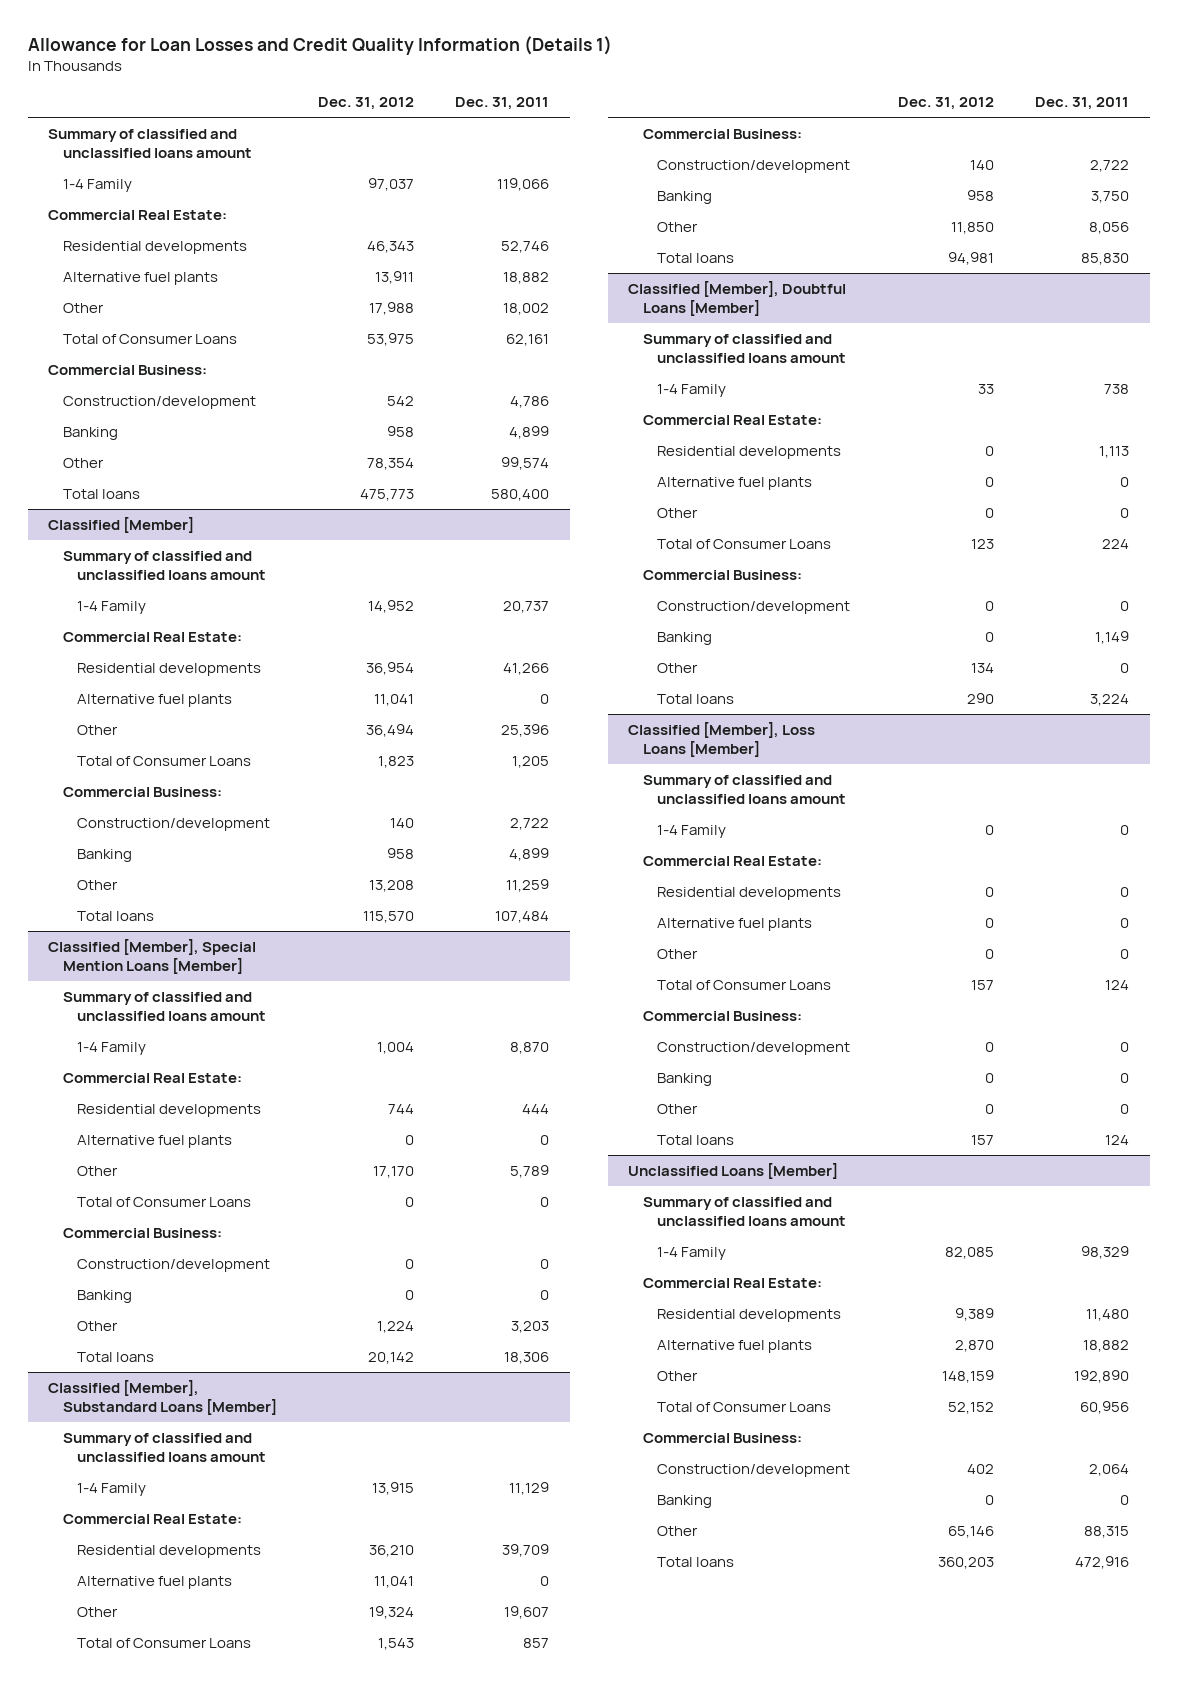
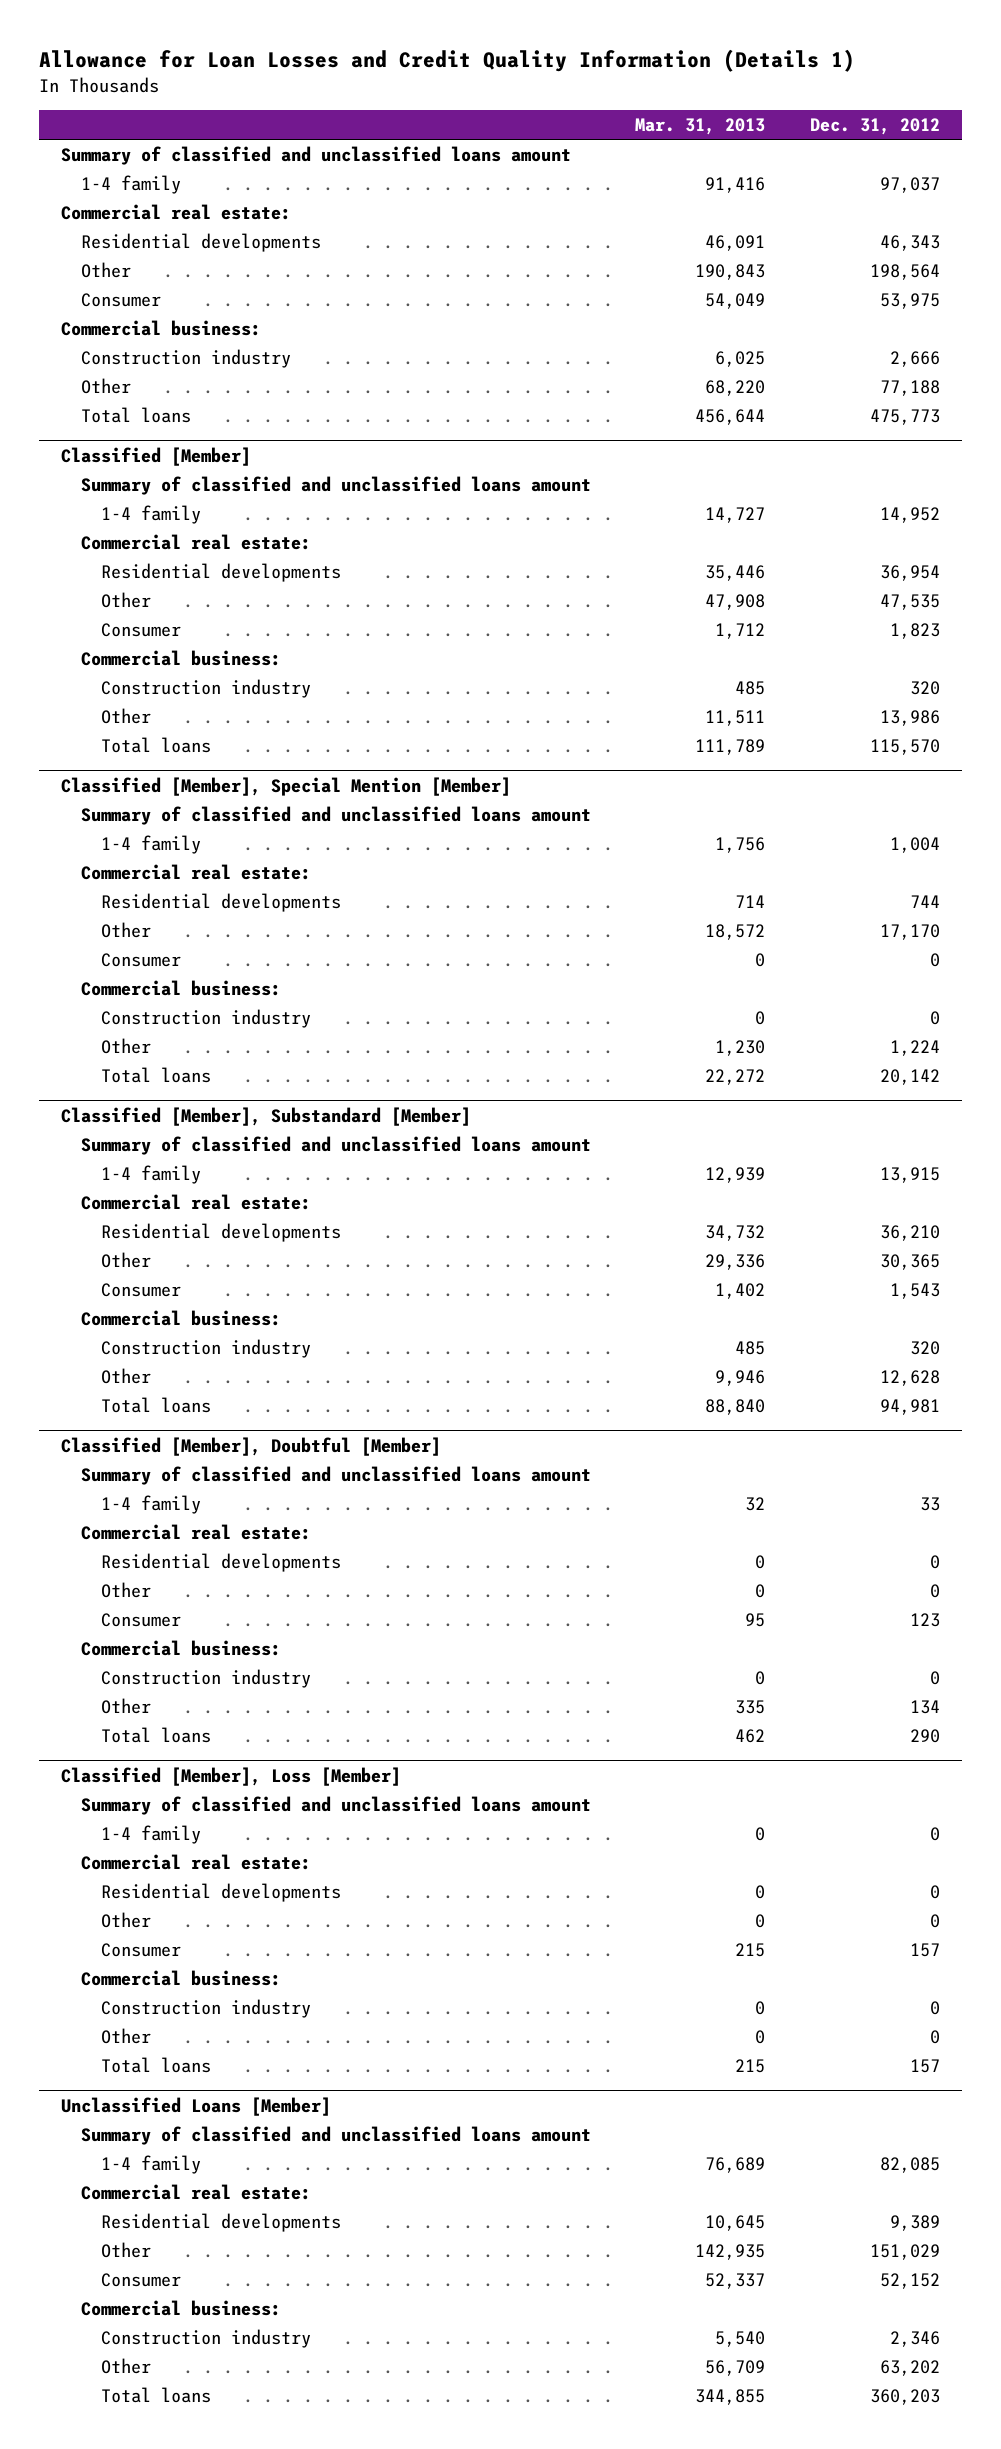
[455,97,550,111] Dec. 31, 2011 -> none
none -> [635,117,766,135] Mar. 31, 2013
[62,178,132,192] 1-4 Family -> [81,175,182,195] 1-4 family
[48,209,228,220] Commercial Real Estate: -> [61,204,292,221] Commercial real estate:
[62,271,218,285] Alternative fuel plants -> none
[62,426,118,440] Banking -> none
[369,301,415,315] 17,988 -> [869,264,940,281] 198,564
[62,333,237,344] Total of Consumer Loans -> [81,293,162,308] Consumer
[48,364,208,375] Commercial Business: -> [61,320,262,337] Commercial business:
[62,395,256,409] Construction/development -> [81,349,292,369] Construction industry
[387,395,415,406] 542 -> [889,351,940,368] 2,666
[367,457,415,470] 78,354 -> [879,380,940,397] 77,188
[77,600,147,614] 1-4 Family -> [101,505,202,525] 1-4 family
[62,631,242,642] Commercial Real Estate: -> [81,534,312,551] Commercial real estate:
[77,693,233,707] Alternative fuel plants -> none
[77,848,133,862] Banking -> none
[366,723,415,737] 36,494 -> [879,594,940,611] 47,535
[77,755,252,766] Total of Consumer Loans -> [101,623,182,638] Consumer
[62,786,222,797] Commercial Business: -> [81,650,282,667] Commercial business:
[77,817,271,831] Construction/development -> [101,679,312,699] Construction industry
[390,817,415,828] 140 -> [909,681,940,696] 320
[369,879,415,892] 13,208 -> [879,710,940,727] 13,986
[48,938,257,975] Classified [Member], Special Mention Loans [Member] -> [61,776,512,796] Classified [Member], Special Mention [Member]
[77,1041,147,1055] 1-4 Family -> [101,835,202,855] 1-4 family
[62,1072,242,1083] Commercial Real Estate: -> [81,864,312,881] Commercial real estate:
[77,1134,233,1148] Alternative fuel plants -> none
[77,1289,133,1303] Banking -> none
[77,1196,252,1207] Total of Consumer Loans -> [101,953,182,968] Consumer
[62,1227,222,1238] Commercial Business: -> [81,980,282,997] Commercial business:
[77,1258,271,1272] Construction/development -> [101,1009,312,1029] Construction industry
[48,1379,277,1416] Classified [Member], Substandard Loans [Member] -> [61,1106,472,1126] Classified [Member], Substandard [Member]
[77,1482,147,1496] 1-4 Family -> [101,1165,202,1185] 1-4 family
[62,1513,242,1524] Commercial Real Estate: -> [81,1194,312,1211] Commercial real estate:
[77,1575,233,1589] Alternative fuel plants -> none
[657,190,713,204] Banking -> none
[369,1605,415,1619] 19,324 -> [879,1254,940,1271] 30,365
[77,1637,252,1648] Total of Consumer Loans -> [101,1283,182,1298] Consumer
[642,128,802,139] Commercial Business: -> [81,1310,282,1327] Commercial business:
[657,159,851,173] Construction/development -> [101,1339,312,1359] Construction industry
[970,159,995,170] 140 -> [909,1341,940,1356] 320
[951,221,995,234] 11,850 -> [879,1370,940,1387] 12,628
[628,280,847,317] Classified [Member], Doubtful Loans [Member] -> [61,1436,442,1456] Classified [Member], Doubtful [Member]
[657,383,727,397] 1-4 Family -> [101,1495,202,1515] 1-4 family
[642,414,822,425] Commercial Real Estate: -> [81,1524,312,1541] Commercial real estate:
[657,476,813,490] Alternative fuel plants -> none
[657,631,713,645] Banking -> none
[657,538,832,549] Total of Consumer Loans -> [101,1613,182,1628] Consumer
[642,569,802,580] Commercial Business: -> [81,1640,282,1657] Commercial business:
[657,600,851,614] Construction/development -> [101,1669,312,1689] Construction industry
[628,721,816,758] Classified [Member], Loss Loans [Member] -> [61,1766,402,1786] Classified [Member], Loss [Member]
[657,824,727,838] 1-4 Family -> [101,1825,202,1845] 1-4 family
[642,855,822,866] Commercial Real Estate: -> [81,1854,312,1871] Commercial real estate:
[657,917,813,931] Alternative fuel plants -> none
[657,1072,713,1086] Banking -> none
[657,979,832,990] Total of Consumer Loans -> [101,1943,182,1958] Consumer
[642,1010,802,1021] Commercial Business: -> [81,1970,282,1987] Commercial business:
[657,1041,851,1055] Construction/development -> [101,1999,312,2019] Construction industry
[657,1246,727,1260] 1-4 Family -> [101,2155,202,2175] 1-4 family
[642,1277,822,1288] Commercial Real Estate: -> [81,2184,312,2201] Commercial real estate:
[657,1339,813,1353] Alternative fuel plants -> none
[657,1494,713,1508] Banking -> none
[942,1369,995,1383] 148,159 -> [869,2244,940,2261] 151,029
[657,1401,832,1412] Total of Consumer Loans -> [101,2273,182,2288] Consumer
[642,1432,802,1443] Commercial Business: -> [81,2300,282,2317] Commercial business:
[657,1463,851,1477] Construction/development -> [101,2329,312,2349] Construction industry
[967,1463,995,1474] 402 -> [889,2331,940,2348] 2,346
[948,1525,995,1538] 65,146 -> [879,2360,940,2377] 63,202

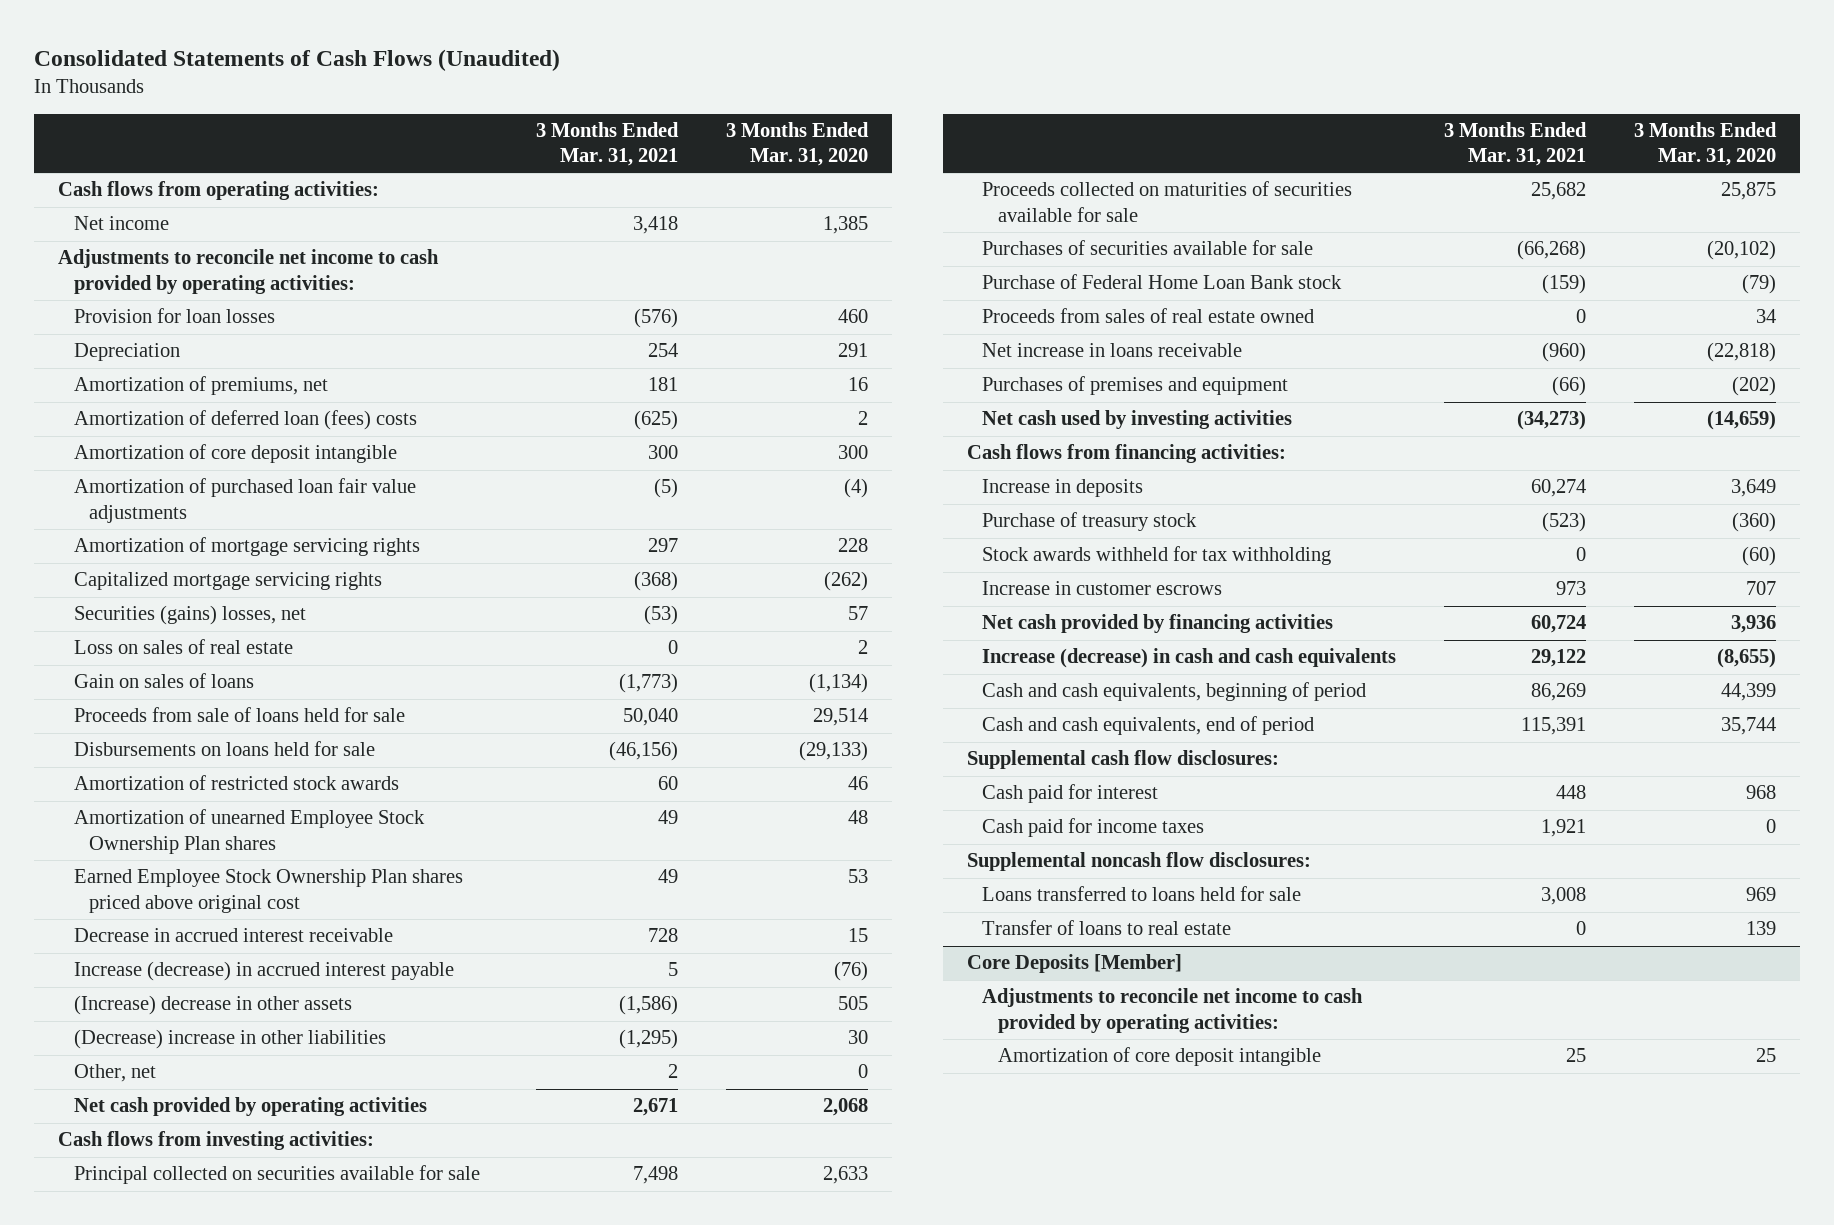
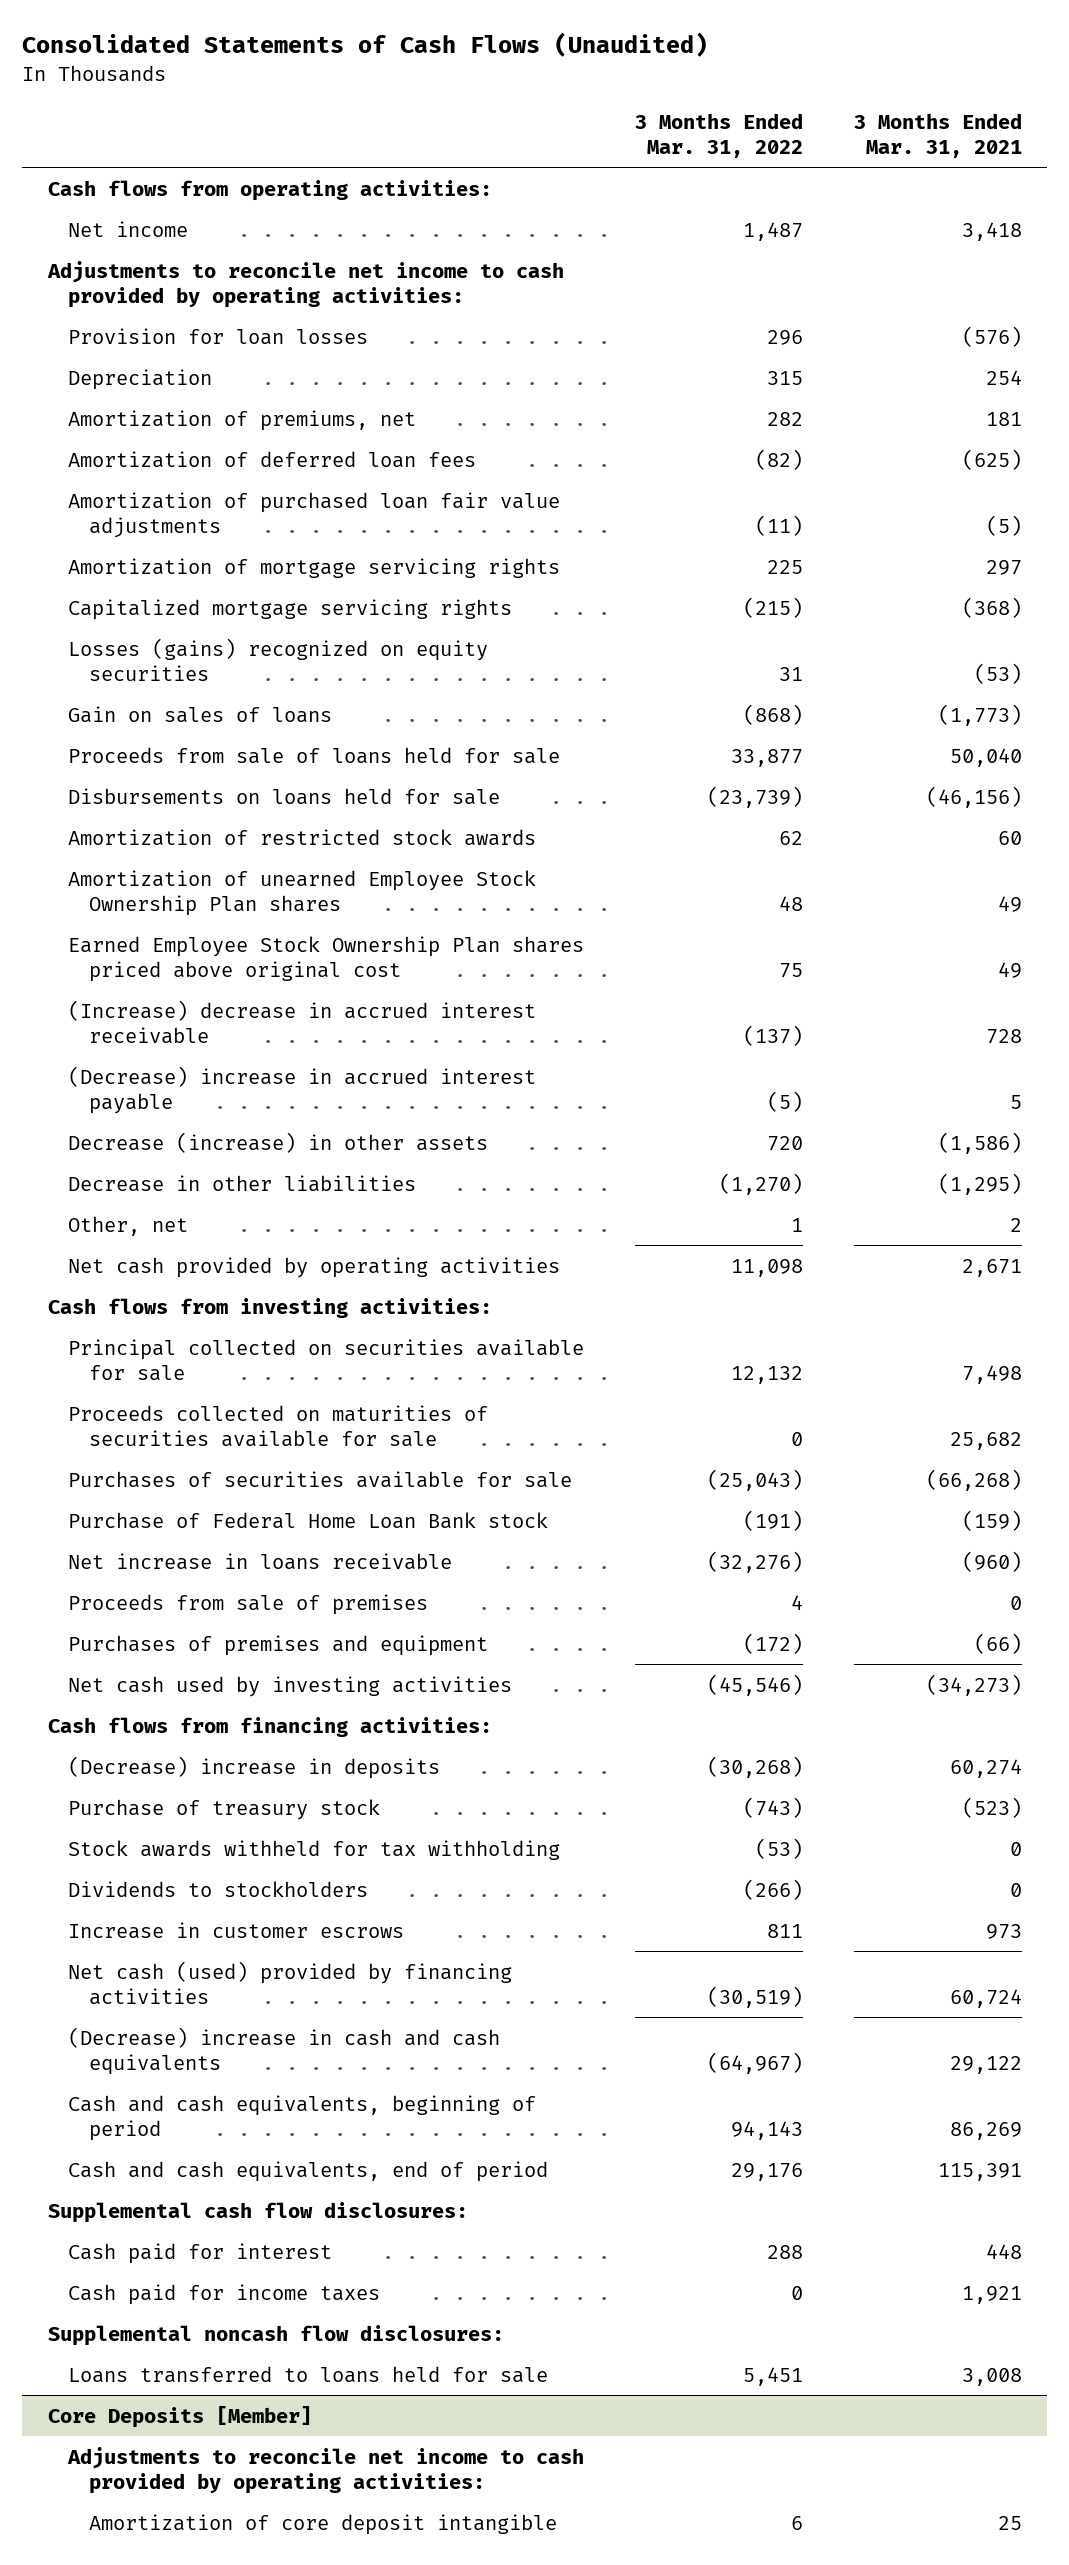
[725,121,869,167] 3 Months Ended Mar. 31, 2020 -> none
none -> [634,112,803,158] 3 Months Ended Mar. 31, 2022
[73,444,397,464] Amortization of core deposit intangible -> none
[73,410,417,431] Amortization of deferred loan (fees) costs -> [68,450,477,468] Amortization of deferred loan fees
[73,639,293,655] Loss on sales of real estate -> none
[73,605,306,626] Securities (gains) losses, net -> [68,637,489,681] Losses (gains) recognized on equity securities
[73,928,393,943] Decrease in accrued interest receivable -> [68,999,537,1044] (Increase) decrease in accrued interest receivable
[73,961,454,982] Increase (decrease) in accrued interest payable -> [68,1065,537,1114] (Decrease) increase in accrued interest payable
[73,995,352,1016] (Increase) decrease in other assets -> [68,1131,489,1153] Decrease (increase) in other assets
[73,1029,386,1050] (Decrease) increase in other liabilities -> [68,1174,417,1192] Decrease in other liabilities
[982,308,1315,324] Proceeds from sales of real estate owned -> none
none -> [68,1593,429,1615] Proceeds from sale of premises
[982,479,1144,498] Increase in deposits -> [68,1755,441,1779] (Decrease) increase in deposits
none -> [68,1880,369,1897] Dividends to stockholders
[982,614,1334,634] Net cash provided by financing activities -> [68,1960,513,2005] Net cash (used) provided by financing activities
[982,648,1397,669] Increase (decrease) in cash and cash equivalents -> [68,2026,501,2075] (Decrease) increase in cash and cash equivalents
[982,920,1232,936] Transfer of loans to real estate -> none

